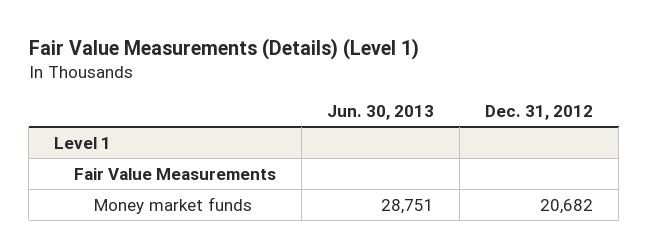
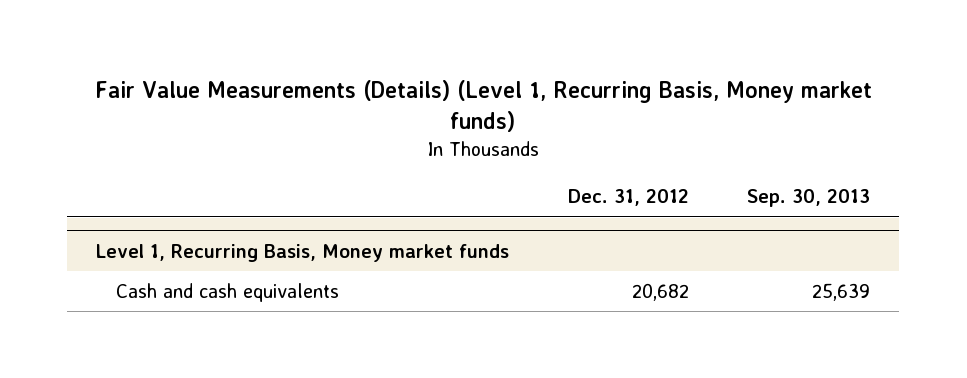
[28,38,419,61] Fair Value Measurements (Details) (Level 1) -> [95,80,873,133] Fair Value Measurements (Details) (Level 1, Recurring Basis, Money market funds)
[327,104,435,120] Jun. 30, 2013 -> none
none -> [747,189,871,208] Sep. 30, 2013
[54,136,112,149] Level 1 -> none
[74,167,277,180] Fair Value Measurements -> none
none -> [96,243,510,262] Level 1, Recurring Basis, Money market funds
[94,196,253,214] Money market funds -> [115,283,339,303] Cash and cash equivalents

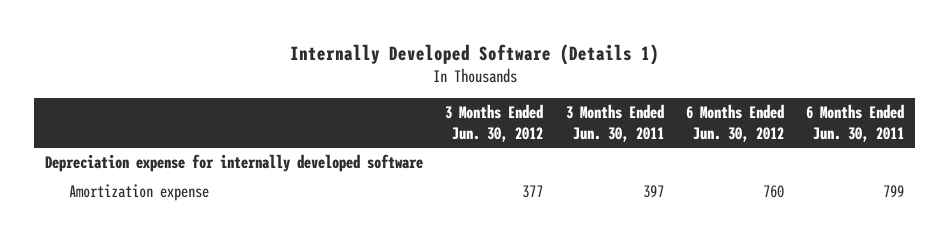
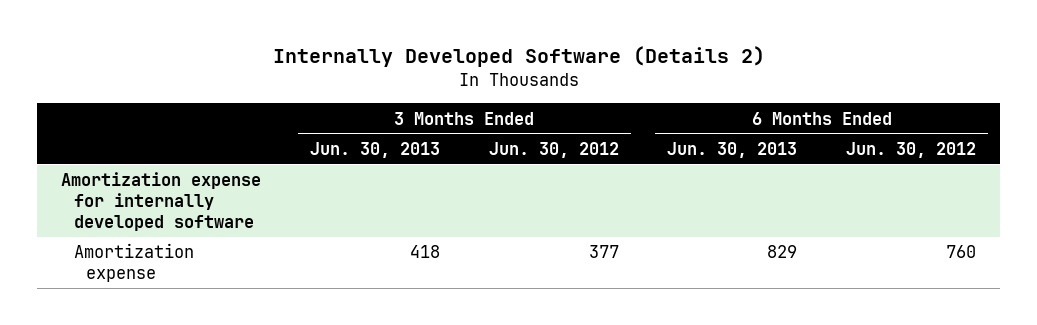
[289,43,659,65] Internally Developed Software (Details 1) -> [272,46,765,68] Internally Developed Software (Details 2)
[565,104,664,142] 3 Months Ended Jun. 30, 2011 -> none
[805,104,904,142] 6 Months Ended Jun. 30, 2011 -> none
none -> [310,141,441,158] Jun. 30, 2013
none -> [667,141,798,158] Jun. 30, 2013
[45,154,424,173] Depreciation expense for internally developed software -> [61,172,262,232] Amortization expense for internally developed software

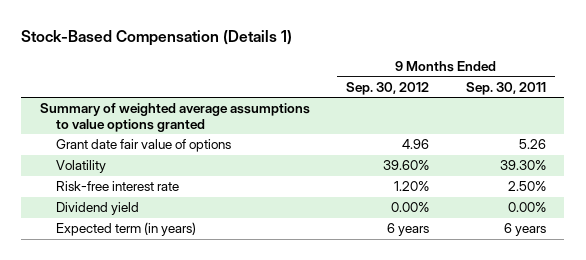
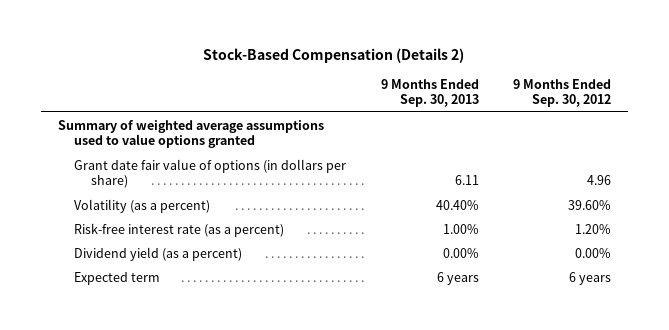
[21,29,293,46] Stock-Based Compensation (Details 1) -> [203,47,465,63] Stock-Based Compensation (Details 2)
[466,81,547,95] Sep. 30, 2011 -> none
none -> [380,78,479,108] 9 Months Ended Sep. 30, 2013
[39,103,310,132] Summary of weighted average assumptions to value options granted -> [57,119,324,149] Summary of weighted average assumptions used to value options granted
[55,139,231,153] Grant date fair value of options -> [74,158,347,189] Grant date fair value of options (in dollars per share)
[55,160,106,174] Volatility -> [74,198,211,213] Volatility (as a percent)
[55,181,179,192] Risk-free interest rate -> [74,222,285,237] Risk-free interest rate (as a percent)
[55,202,139,216] Dividend yield -> [74,246,243,261] Dividend yield (as a percent)
[55,222,196,237] Expected term (in years) -> [74,271,161,285] Expected term

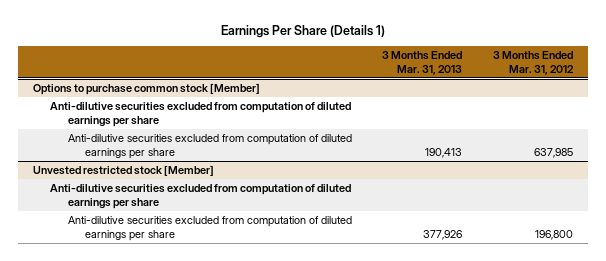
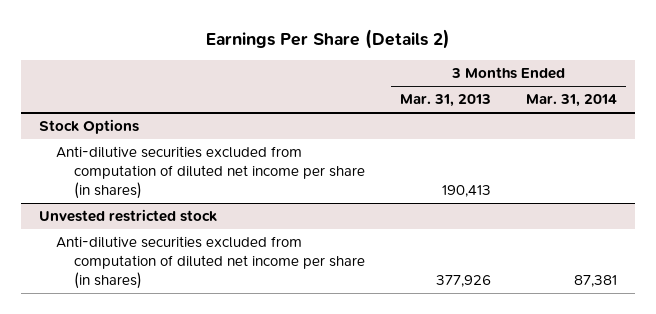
[221,25,386,39] Earnings Per Share (Details 1) -> [205,28,450,49] Earnings Per Share (Details 2)
[493,51,575,75] 3 Months Ended Mar. 31, 2012 -> none
none -> [526,94,618,108] Mar. 31, 2014
[33,83,261,96] Options to purchase common stock [Member] -> none
[50,102,352,127] Anti-dilutive securities excluded from computation of diluted earnings per share -> none
[50,184,352,209] Anti-dilutive securities excluded from computation of diluted earnings per share -> none
none -> [38,119,139,135] Stock Options
[67,134,352,159] Anti-dilutive securities excluded from computation of diluted earnings per share -> [56,146,366,200] Anti-dilutive securities excluded from computation of diluted net income per share (in shares)
[33,165,215,177] Unvested restricted stock [Member] -> [38,209,217,223] Unvested restricted stock
[67,216,352,241] Anti-dilutive securities excluded from computation of diluted earnings per share -> [56,236,366,290] Anti-dilutive securities excluded from computation of diluted net income per share (in shares)

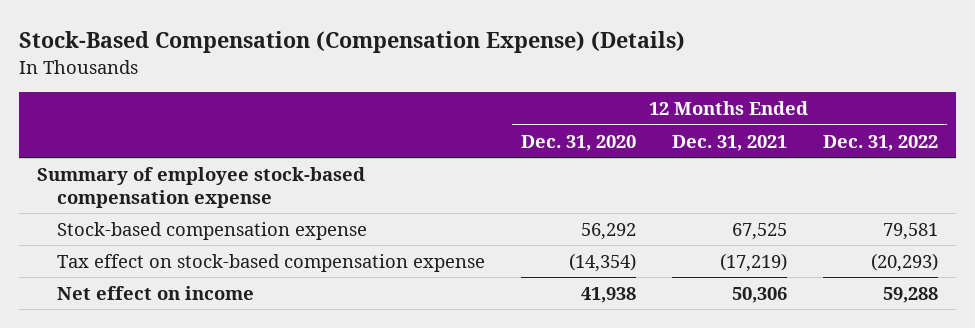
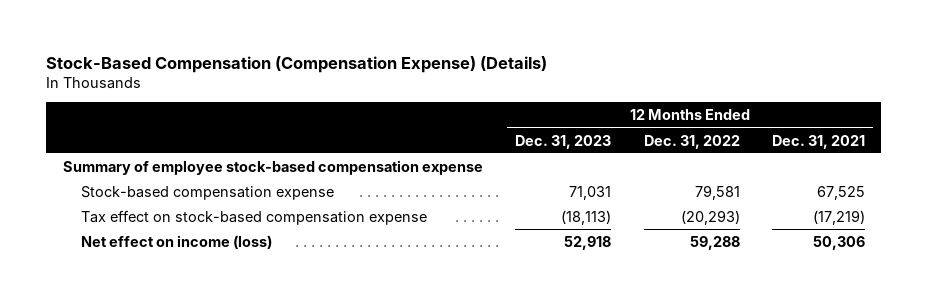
[520,134,636,151] Dec. 31, 2020 -> none
none -> [515,134,612,149] Dec. 31, 2023
[57,285,255,300] Net effect on income -> [81,234,273,249] Net effect on income (loss)

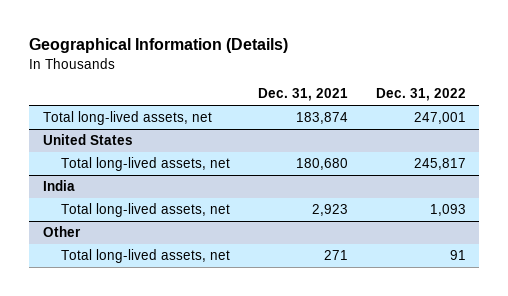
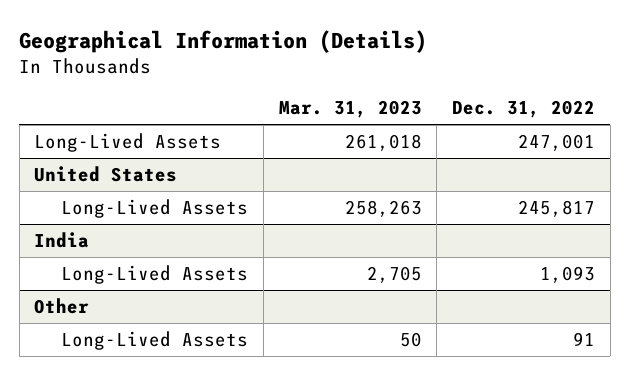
[257,88,348,102] Dec. 31, 2021 -> none
none -> [278,100,422,119] Mar. 31, 2023
[42,111,212,126] Total long-lived assets, net -> [34,132,222,152] Long-Lived Assets
[60,157,230,172] Total long-lived assets, net -> [61,198,249,218] Long-Lived Assets
[60,203,230,218] Total long-lived assets, net -> [61,264,249,284] Long-Lived Assets
[60,249,230,264] Total long-lived assets, net -> [61,330,249,350] Long-Lived Assets

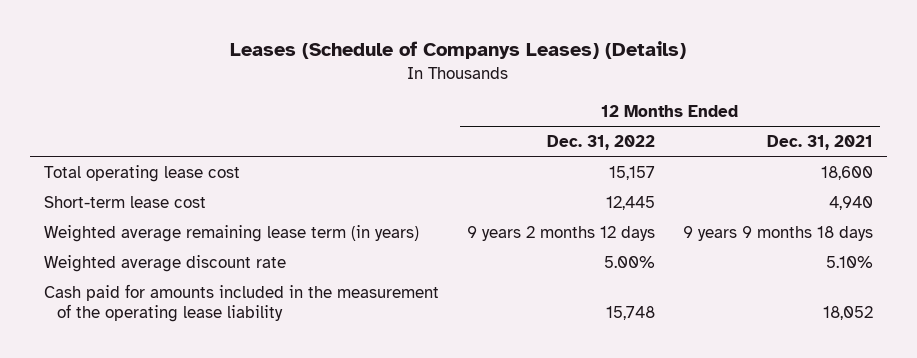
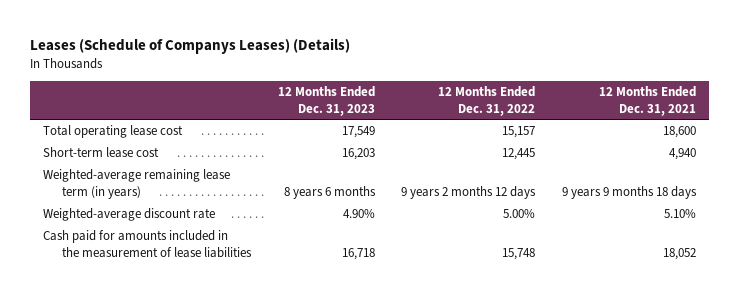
none -> [277,85,375,116] 12 Months Ended Dec. 31, 2023
[43,224,419,242] Weighted average remaining lease term (in years) -> [42,169,230,200] Weighted-average remaining lease term (in years)
[43,254,286,272] Weighted average discount rate -> [42,208,215,222] Weighted-average discount rate
[43,283,439,323] Cash paid for amounts included in the measurement of the operating lease liability -> [42,230,253,259] Cash paid for amounts included in the measurement of lease liabilities

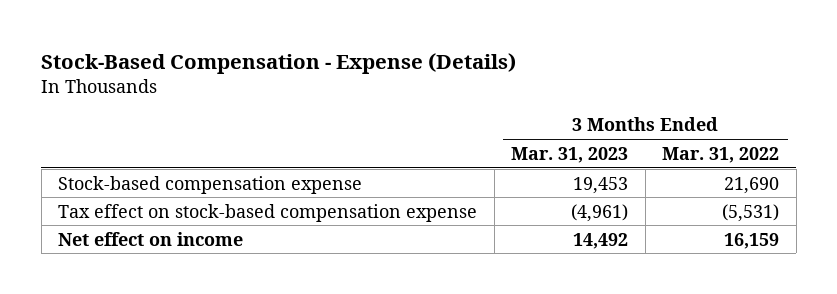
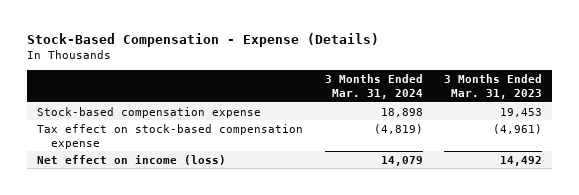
[662,146,780,163] Mar. 31, 2022 -> none
none -> [324,73,423,100] 3 Months Ended Mar. 31, 2024
[58,231,244,246] Net effect on income -> [37,154,227,165] Net effect on income (loss)

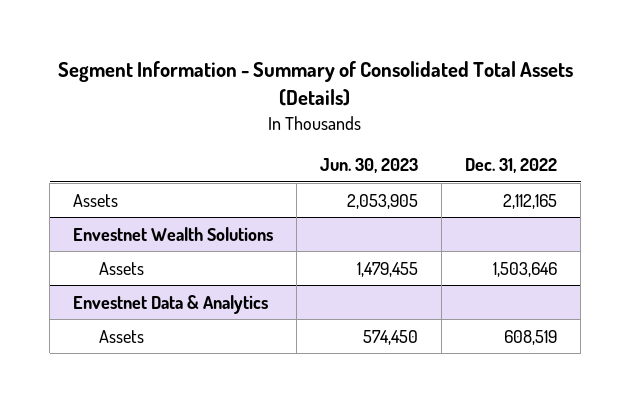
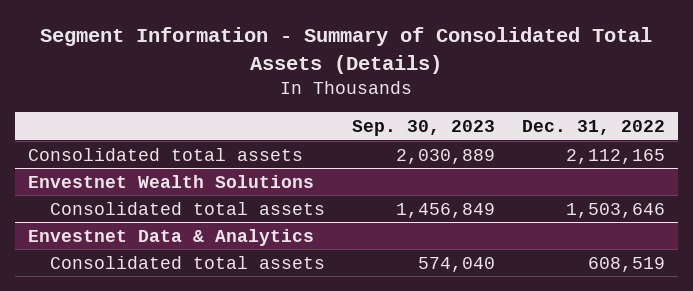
[320,158,419,174] Jun. 30, 2023 -> none
none -> [351,119,495,136] Sep. 30, 2023
[73,193,119,207] Assets -> [28,147,304,161] Consolidated total assets
[98,261,144,275] Assets -> [49,201,325,215] Consolidated total assets
[98,329,144,343] Assets -> [49,255,325,269] Consolidated total assets

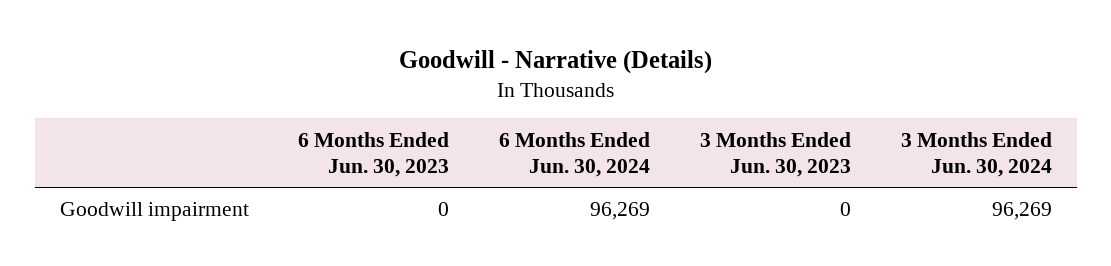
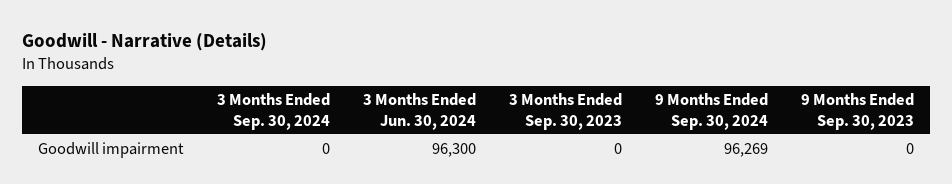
[298,131,450,178] 6 Months Ended Jun. 30, 2023 -> none
[499,131,651,178] 6 Months Ended Jun. 30, 2024 -> none
[699,131,851,178] 3 Months Ended Jun. 30, 2023 -> none
none -> [216,92,330,130] 3 Months Ended Sep. 30, 2024
none -> [508,92,622,130] 3 Months Ended Sep. 30, 2023
none -> [654,92,768,130] 9 Months Ended Sep. 30, 2024
none -> [800,92,914,130] 9 Months Ended Sep. 30, 2023
[991,202,1052,221] 96,269 -> [431,143,476,158] 96,300

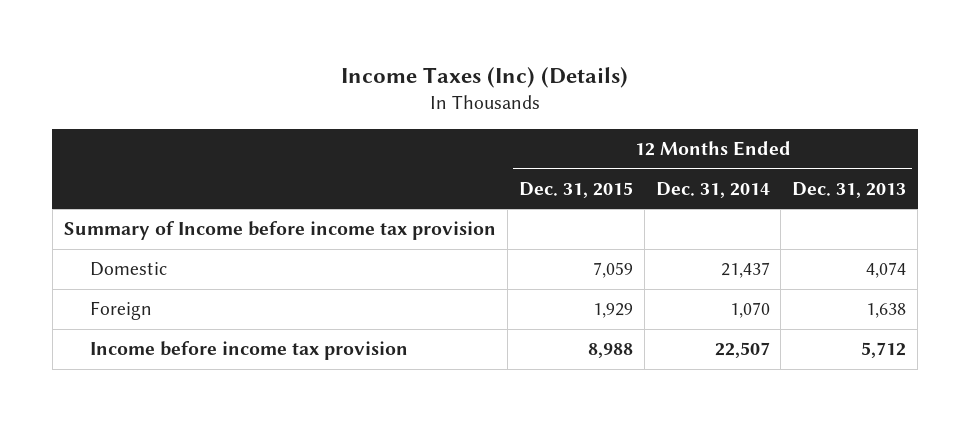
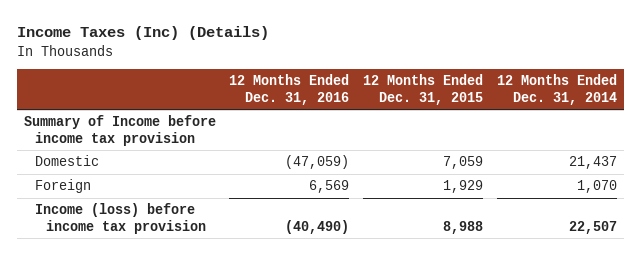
[792,181,907,198] Dec. 31, 2013 -> none
none -> [229,74,350,105] 12 Months Ended Dec. 31, 2016
[90,341,409,361] Income before income tax provision -> [34,203,206,234] Income (loss) before income tax provision

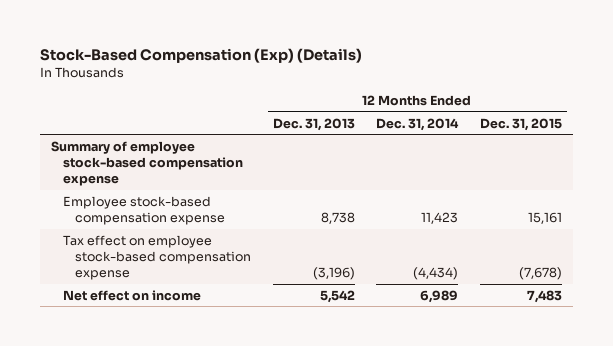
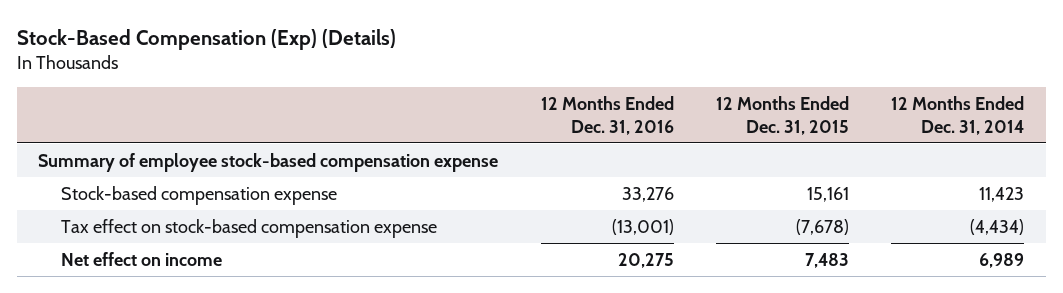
[272,117,355,131] Dec. 31, 2013 -> none
none -> [540,95,674,135] 12 Months Ended Dec. 31, 2016
[63,195,226,225] Employee stock-based compensation expense -> [60,185,337,205] Stock-based compensation expense
[63,234,252,281] Tax effect on employee stock-based compensation expense -> [60,218,437,238] Tax effect on stock-based compensation expense

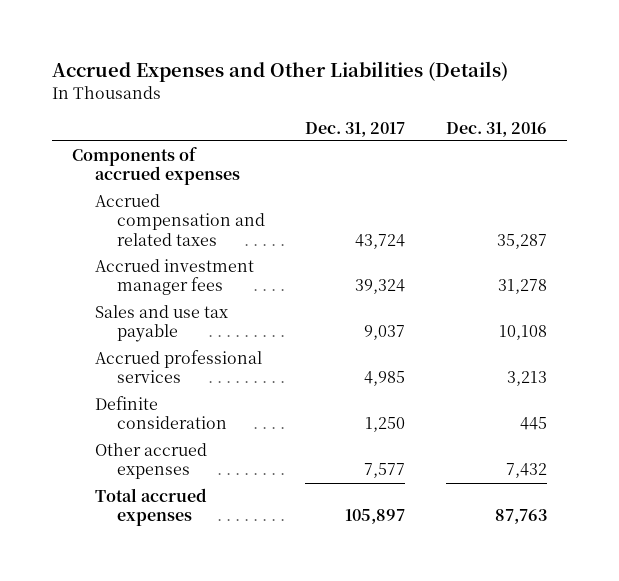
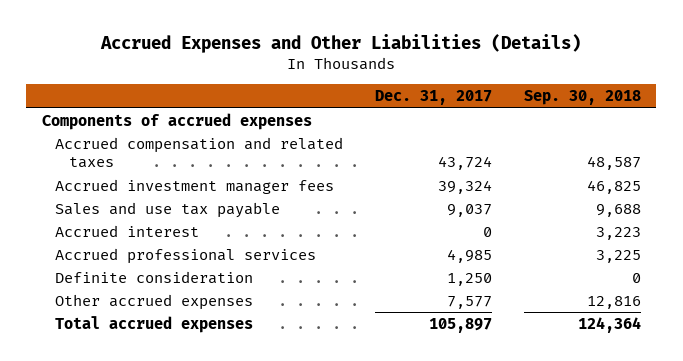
[445,121,547,137] Dec. 31, 2016 -> none
none -> [523,90,641,106] Sep. 30, 2018
none -> [55,224,200,237] Accrued interest

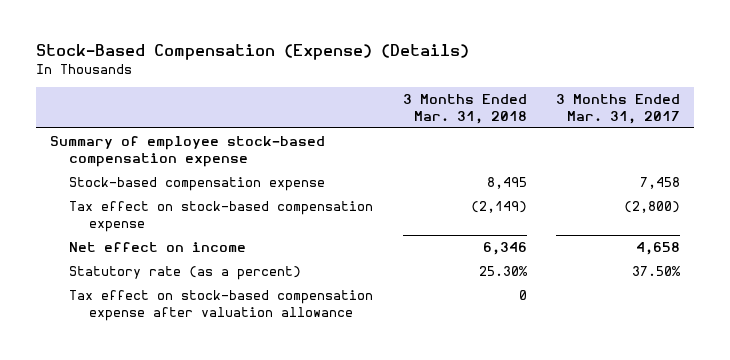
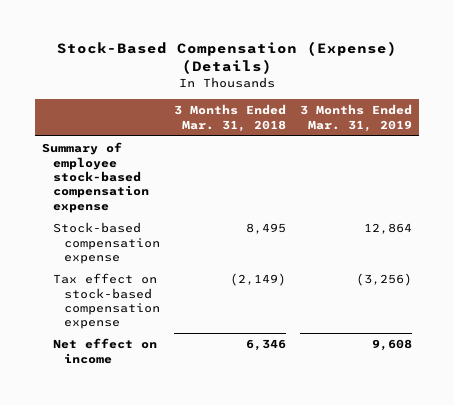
[555,94,680,124] 3 Months Ended Mar. 31, 2017 -> none
none -> [299,104,412,132] 3 Months Ended Mar. 31, 2019
[69,266,302,281] Statutory rate (as a percent) -> none
[69,290,374,321] Tax effect on stock-based compensation expense after valuation allowance -> none

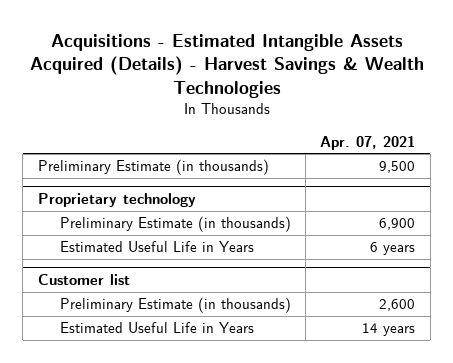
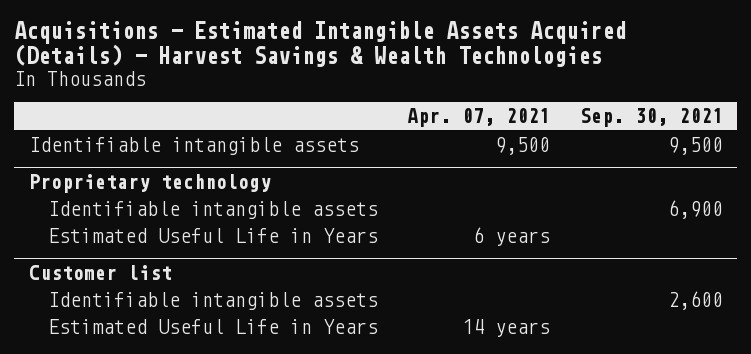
none -> [579,108,723,128] Sep. 30, 2021
[37,159,269,176] Preliminary Estimate (in thousands) -> none
none -> [28,137,359,156] Identifiable intangible assets
[59,216,291,233] Preliminary Estimate (in thousands) -> none
none -> [47,201,378,220] Identifiable intangible assets
[59,297,291,314] Preliminary Estimate (in thousands) -> none
none -> [47,292,378,311] Identifiable intangible assets

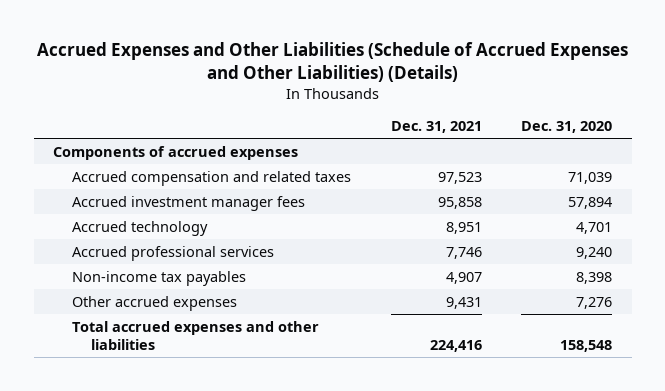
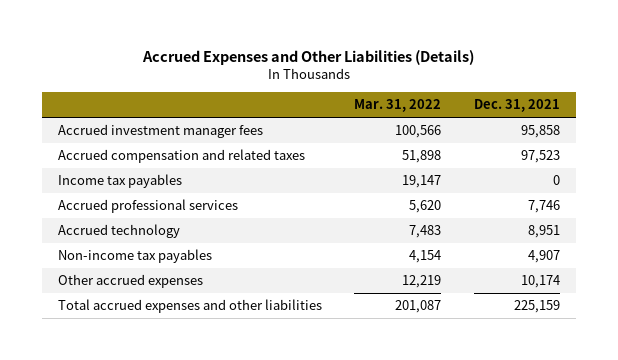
[36,42,628,82] Accrued Expenses and Other Liabilities (Schedule of Accrued Expenses and Other Liabilities) (Details) -> [141,49,474,65] Accrued Expenses and Other Liabilities (Details)
[521,121,613,134] Dec. 31, 2020 -> none
none -> [354,99,442,113] Mar. 31, 2022
[53,145,299,160] Components of accrued expenses -> none
[72,170,352,186] Accrued compensation and related taxes -> [58,149,306,164] Accrued compensation and related taxes
none -> [58,174,183,189] Income tax payables
[72,220,209,236] Accrued technology -> [58,224,181,239] Accrued technology
[445,296,482,309] 9,431 -> [520,275,560,289] 10,174
[429,339,482,352] 224,416 -> [513,300,560,314] 225,159

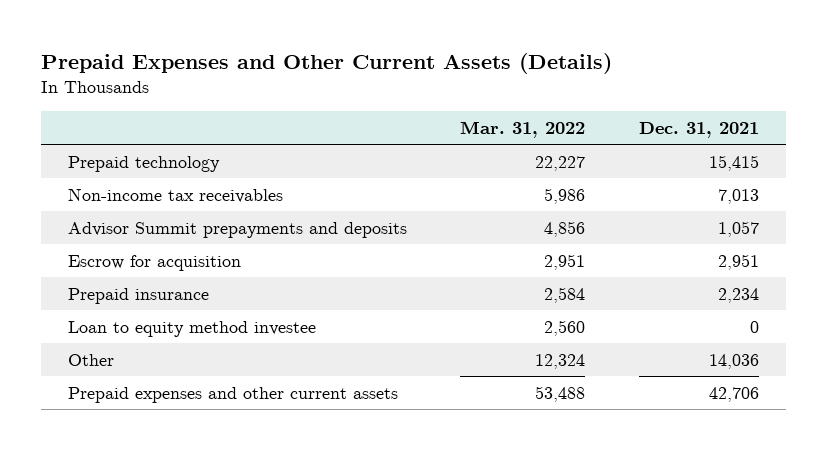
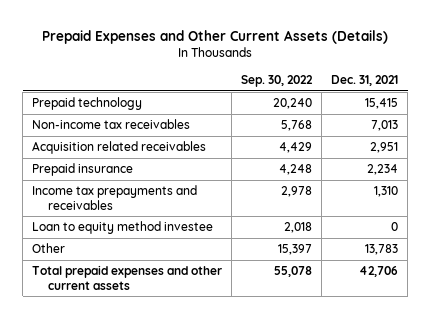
[460,120,586,138] Mar. 31, 2022 -> none
none -> [241,75,314,88] Sep. 30, 2022
[67,221,407,238] Advisor Summit prepayments and deposits -> none
[67,254,241,271] Escrow for acquisition -> [32,141,207,155] Acquisition related receivables
none -> [32,185,198,210] Income tax prepayments and receivables
[709,353,760,369] 14,036 -> [365,244,399,256] 13,783
[67,386,398,403] Prepaid expenses and other current assets -> [32,265,223,290] Total prepaid expenses and other current assets

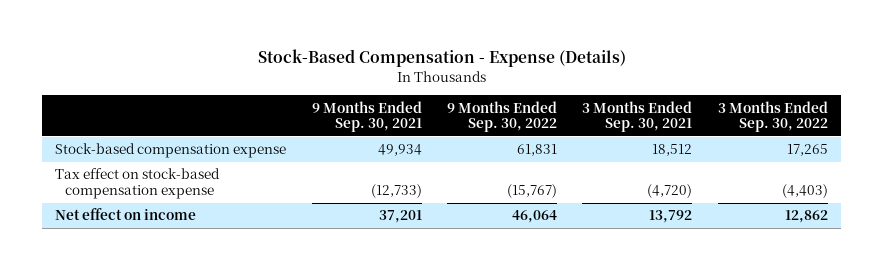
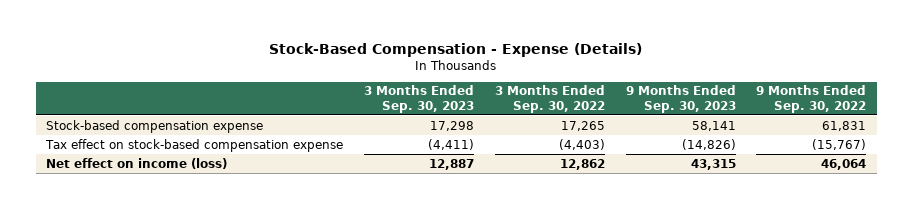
[311,100,422,133] 9 Months Ended Sep. 30, 2021 -> none
[582,100,693,133] 3 Months Ended Sep. 30, 2021 -> none
none -> [364,85,475,113] 3 Months Ended Sep. 30, 2023
none -> [625,85,736,113] 9 Months Ended Sep. 30, 2023
[55,208,197,221] Net effect on income -> [46,157,228,169] Net effect on income (loss)

